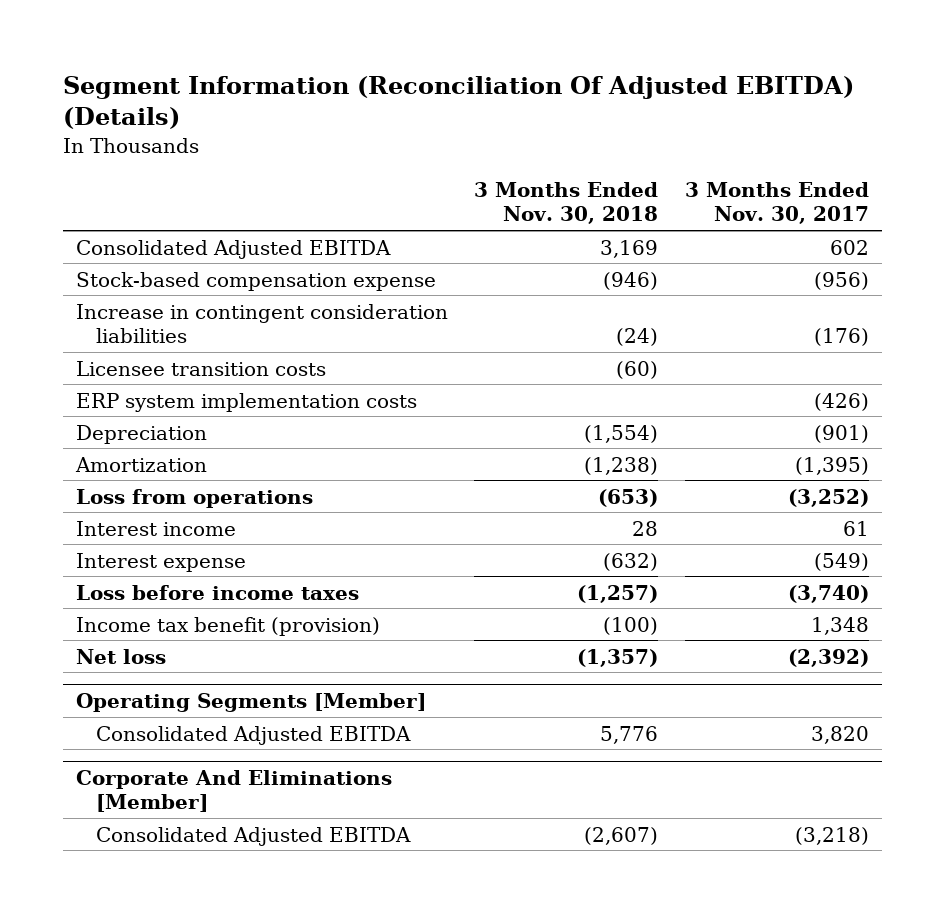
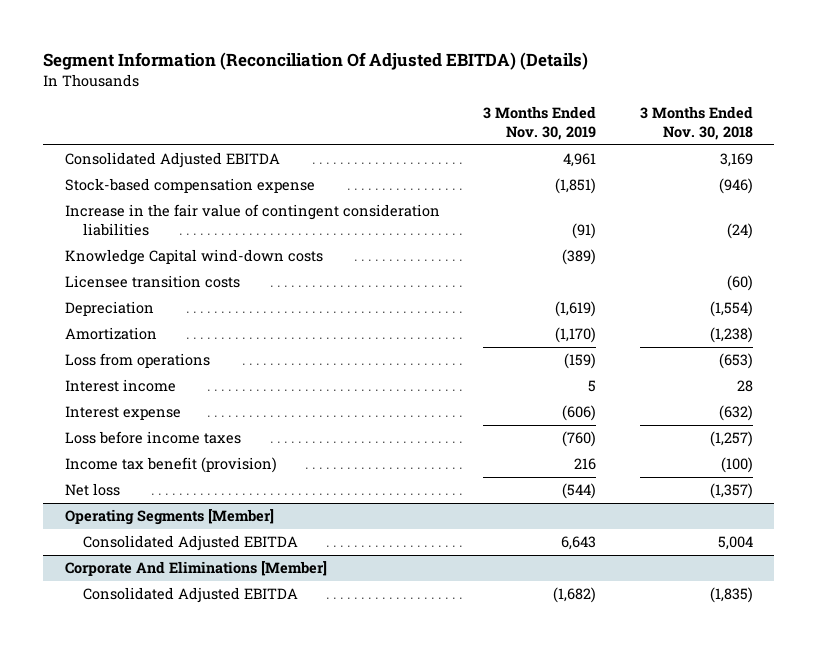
[684,181,869,225] 3 Months Ended Nov. 30, 2017 -> none
none -> [483,106,597,141] 3 Months Ended Nov. 30, 2019
[75,303,448,344] Increase in contingent consideration liabilities -> [65,204,441,236] Increase in the fair value of contingent consideration liabilities
none -> [65,249,324,266] Knowledge Capital wind-down costs
[75,392,417,412] ERP system implementation costs -> none
[600,725,659,744] 5,776 -> [717,536,753,551] 5,004
[584,826,659,845] (2,607) -> [709,587,753,604] (1,835)

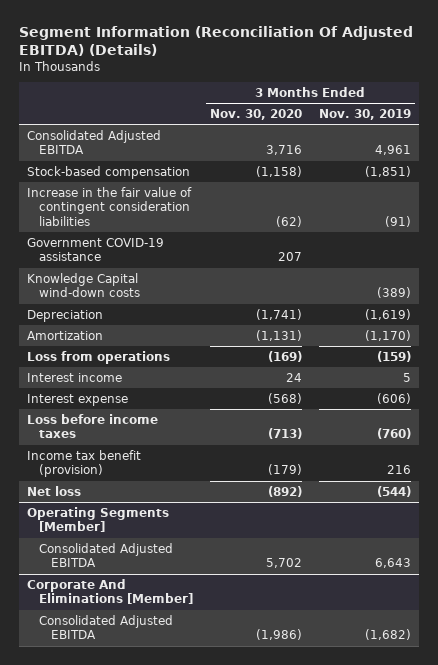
[639,106,753,141] 3 Months Ended Nov. 30, 2018 -> none
none -> [209,109,302,121] Nov. 30, 2020
[65,178,316,194] Stock-based compensation expense -> [27,165,191,179] Stock-based compensation
none -> [27,237,165,262] Government COVID-19 assistance
[65,275,241,289] Licensee transition costs -> none

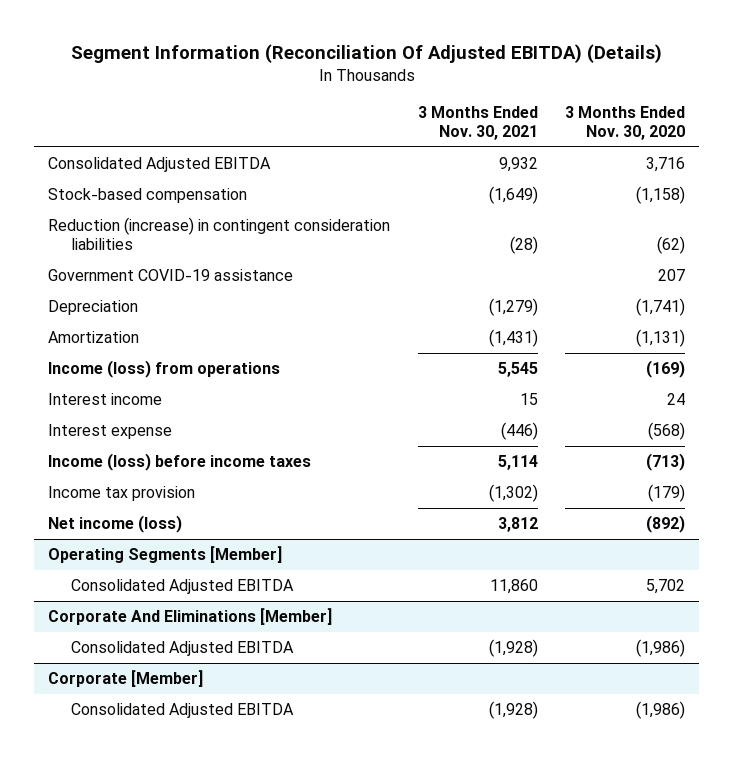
[318,109,411,121] Nov. 30, 2019 -> none
none -> [417,105,538,140] 3 Months Ended Nov. 30, 2021
[27,186,193,227] Increase in the fair value of contingent consideration liabilities -> [48,217,391,251] Reduction (increase) in contingent consideration liabilities
[27,272,141,298] Knowledge Capital wind-down costs -> none
[27,350,171,364] Loss from operations -> [48,360,281,379] Income (loss) from operations
[27,413,159,439] Loss before income taxes -> [48,453,312,472] Income (loss) before income taxes
[27,449,142,478] Income tax benefit (provision) -> [48,486,196,502] Income tax provision
[27,485,82,496] Net loss -> [48,515,183,534] Net income (loss)
none -> [48,670,204,688] Corporate [Member]
none -> [70,703,294,719] Consolidated Adjusted EBITDA

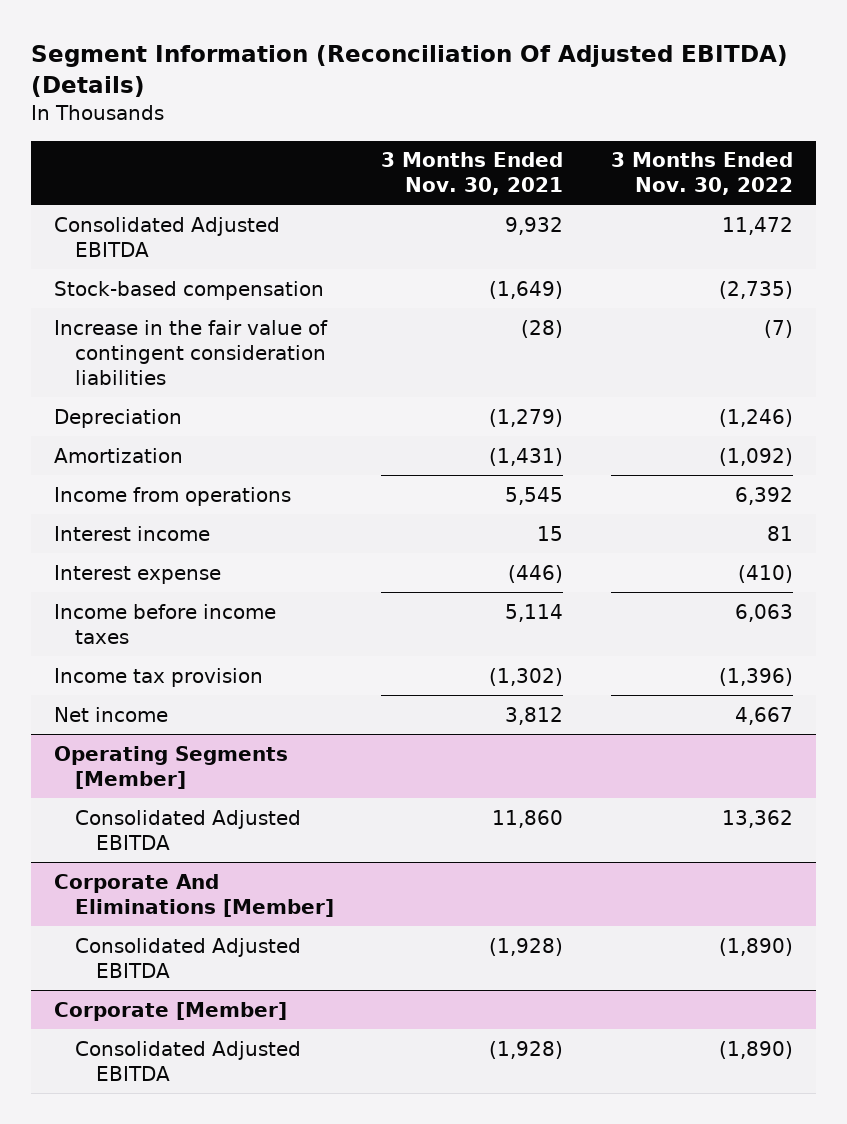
[565,105,686,140] 3 Months Ended Nov. 30, 2020 -> none
none -> [610,152,793,196] 3 Months Ended Nov. 30, 2022
[48,269,294,282] Government COVID-19 assistance -> none
[48,217,391,251] Reduction (increase) in contingent consideration liabilities -> [54,319,329,385] Increase in the fair value of contingent consideration liabilities
[48,360,281,379] Income (loss) from operations -> [54,486,292,506] Income from operations
[48,453,312,472] Income (loss) before income taxes -> [54,603,277,644] Income before income taxes
[48,515,183,534] Net income (loss) -> [54,706,169,722] Net income

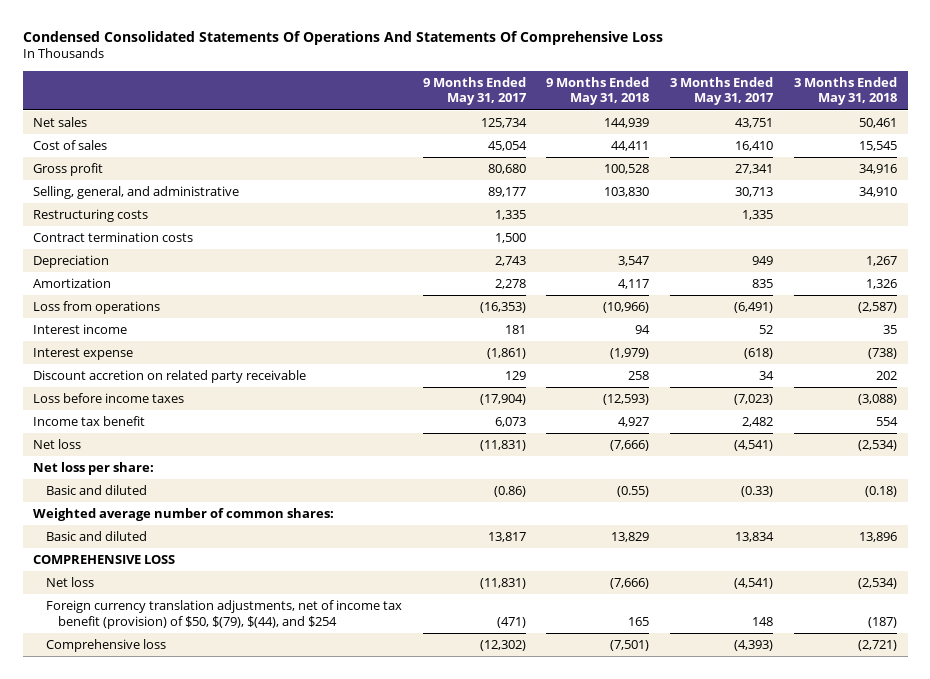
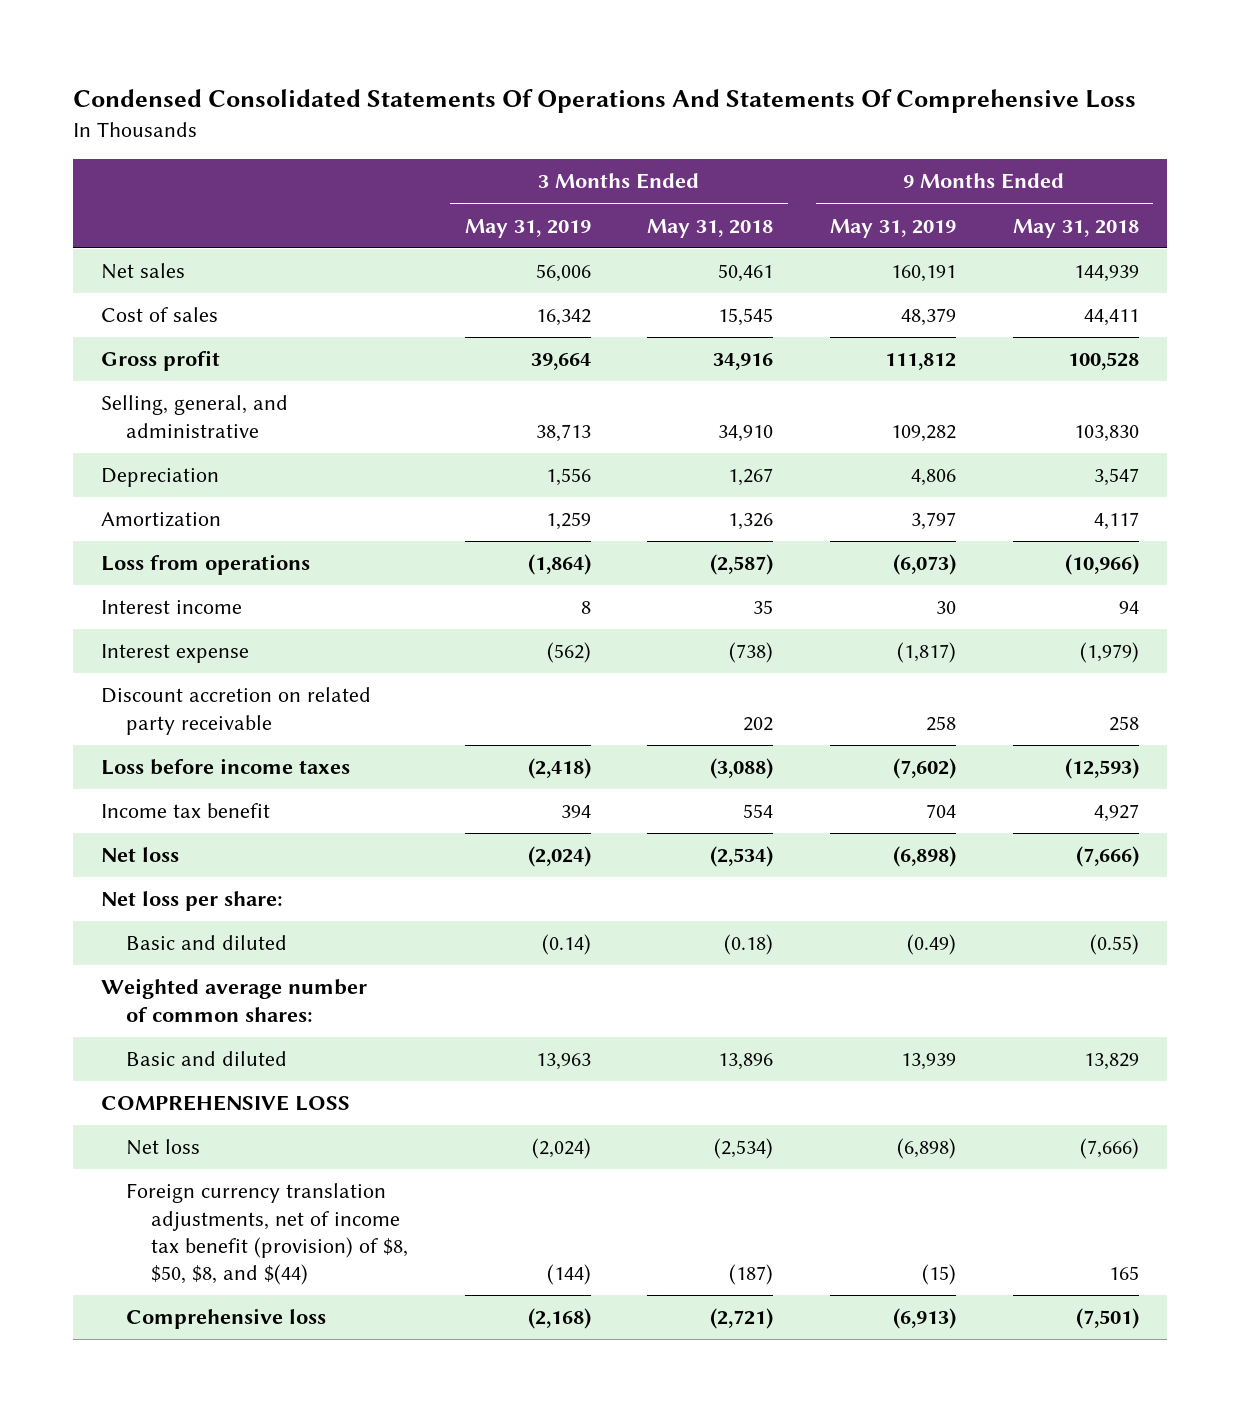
[422,76,527,106] 9 Months Ended May 31, 2017 -> none
[670,76,775,106] 3 Months Ended May 31, 2017 -> none
none -> [464,218,591,238] May 31, 2019
none -> [830,218,957,238] May 31, 2019
[33,208,149,222] Restructuring costs -> none
[33,231,194,242] Contract termination costs -> none
[45,599,402,629] Foreign currency translation adjustments, net of income tax benefit (provision) of $50, $(79), $(44), and $254 -> [126,1183,408,1285] Foreign currency translation adjustments, net of income tax benefit (provision) of $8, $50, $8, and $(44)

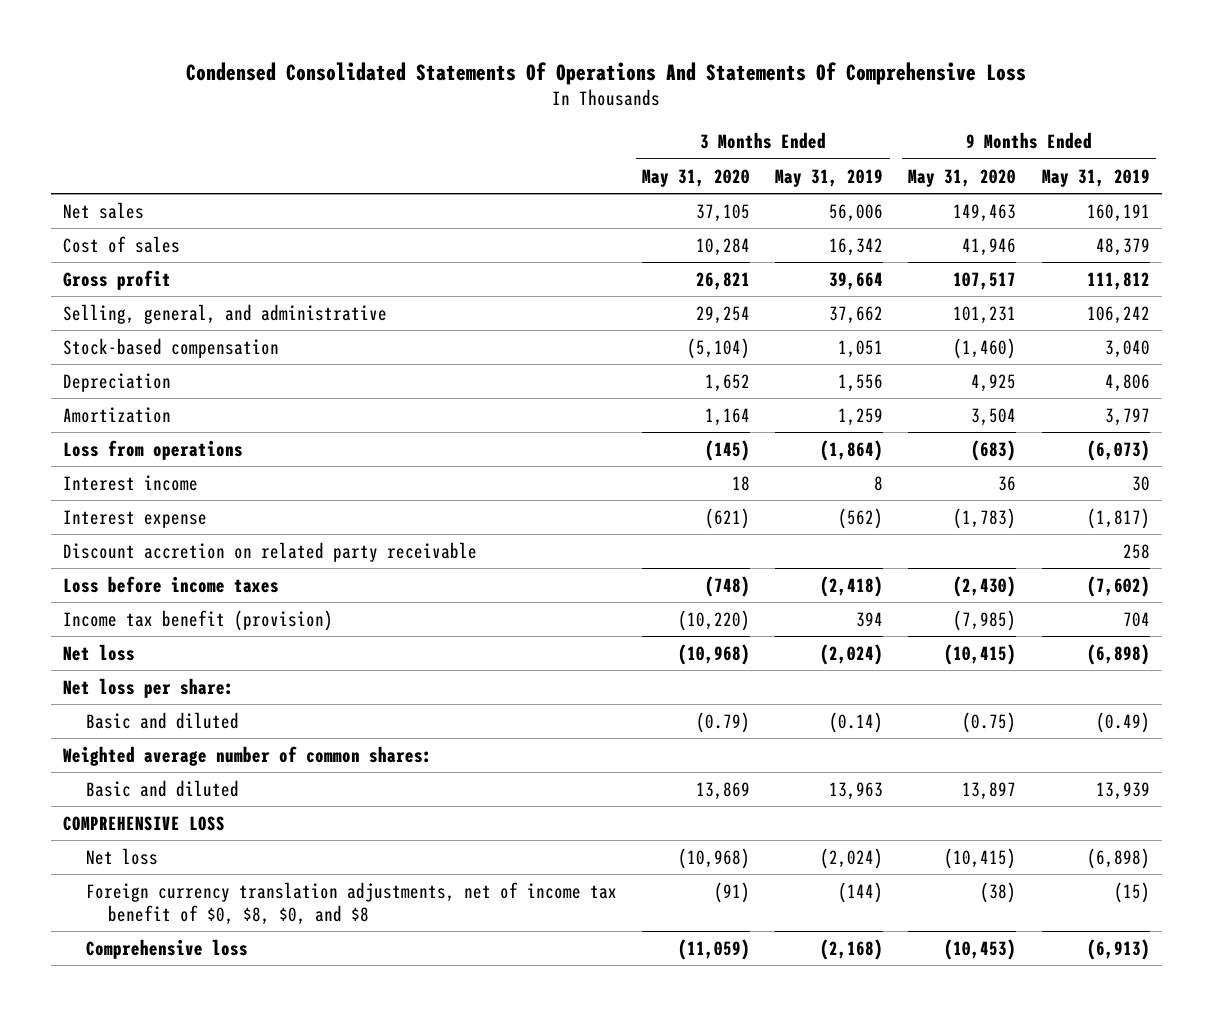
[647,218,774,238] May 31, 2018 -> none
[1012,218,1139,238] May 31, 2018 -> none
none -> [641,168,750,187] May 31, 2020
none -> [908,168,1017,187] May 31, 2020
[535,423,591,442] 38,713 -> [829,305,884,324] 37,662
[891,424,957,442] 109,282 -> [1086,305,1150,324] 106,242
none -> [63,337,280,358] Stock-based compensation
[101,803,271,819] Income tax benefit -> [63,609,334,631] Income tax benefit (provision)
[126,1183,408,1285] Foreign currency translation adjustments, net of income tax benefit (provision) of $8, $50, $8, and $(44) -> [85,881,617,925] Foreign currency translation adjustments, net of income tax benefit of $0, $8, $0, and $8

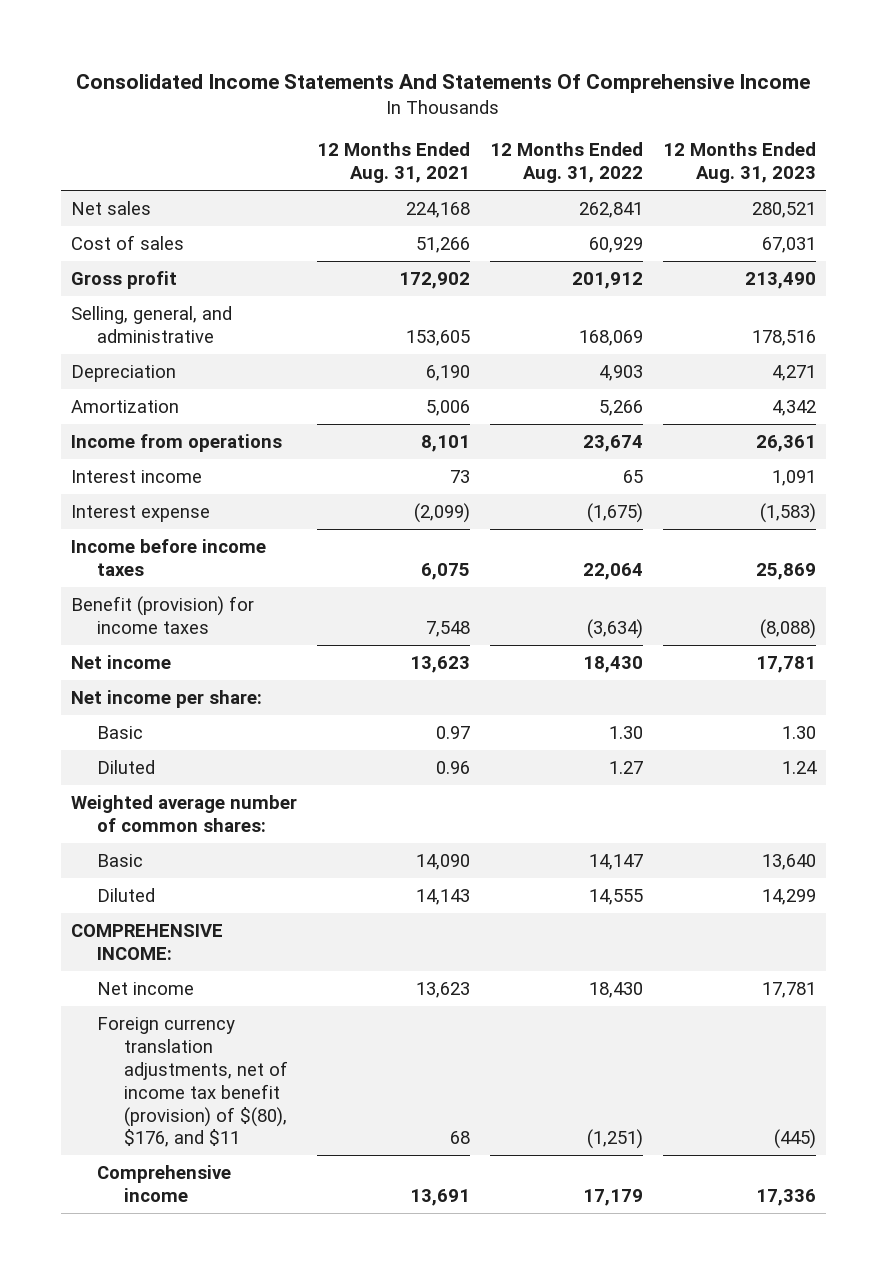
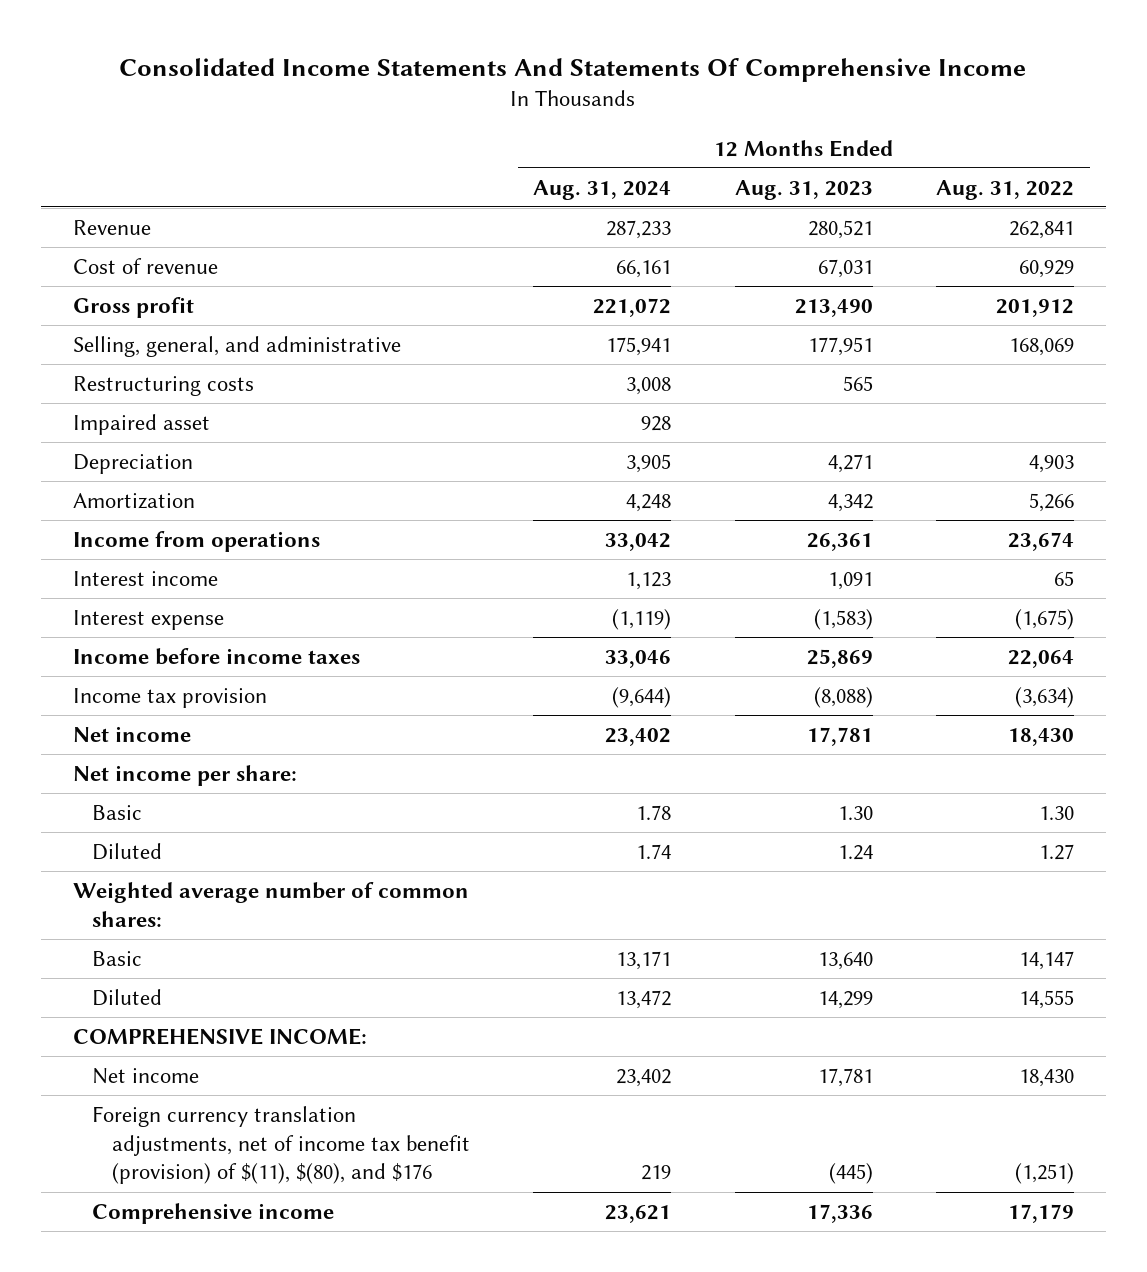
[316,142,470,184] 12 Months Ended Aug. 31, 2021 -> none
none -> [533,179,672,200] Aug. 31, 2024
[70,201,151,216] Net sales -> [72,219,151,235] Revenue
[70,235,184,251] Cost of sales -> [72,257,218,274] Cost of revenue
[752,329,817,346] 178,516 -> [807,336,873,356] 177,951
none -> [72,375,254,396] Restructuring costs
none -> [72,413,210,435] Impaired asset
[70,596,254,634] Benefit (provision) for income taxes -> [72,687,267,708] Income tax provision
[97,1017,288,1148] Foreign currency translation adjustments, net of income tax benefit (provision) of $(80), $176, and $11 -> [92,1105,471,1185] Foreign currency translation adjustments, net of income tax benefit (provision) of $(11), $(80), and $176

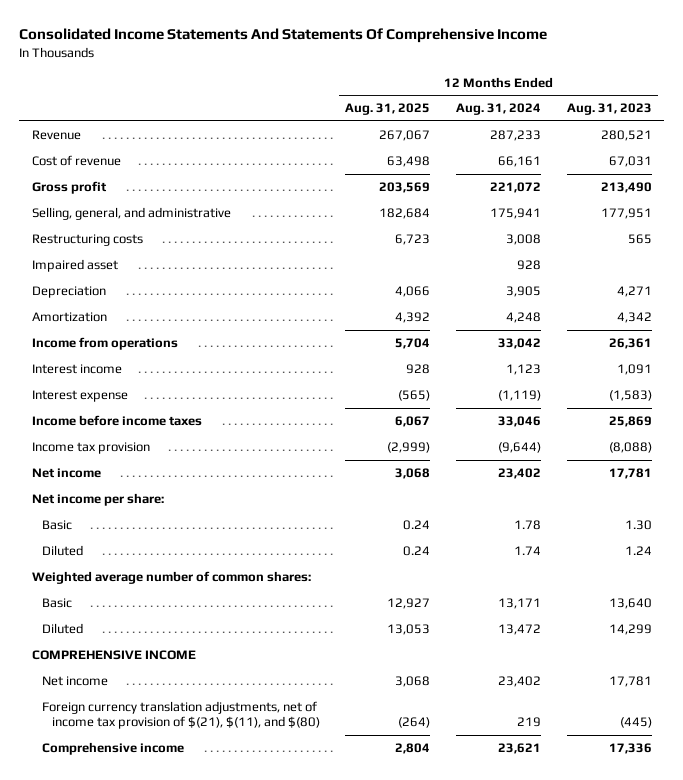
[935,179,1074,200] Aug. 31, 2022 -> none
none -> [345,103,431,116] Aug. 31, 2025
[72,1027,367,1045] COMPREHENSIVE INCOME: -> [31,650,196,661] COMPREHENSIVE INCOME
[92,1105,471,1185] Foreign currency translation adjustments, net of income tax benefit (provision) of $(11), $(80), and $176 -> [41,701,320,730] Foreign currency translation adjustments, net of income tax provision of $(21), $(11), and $(80)

